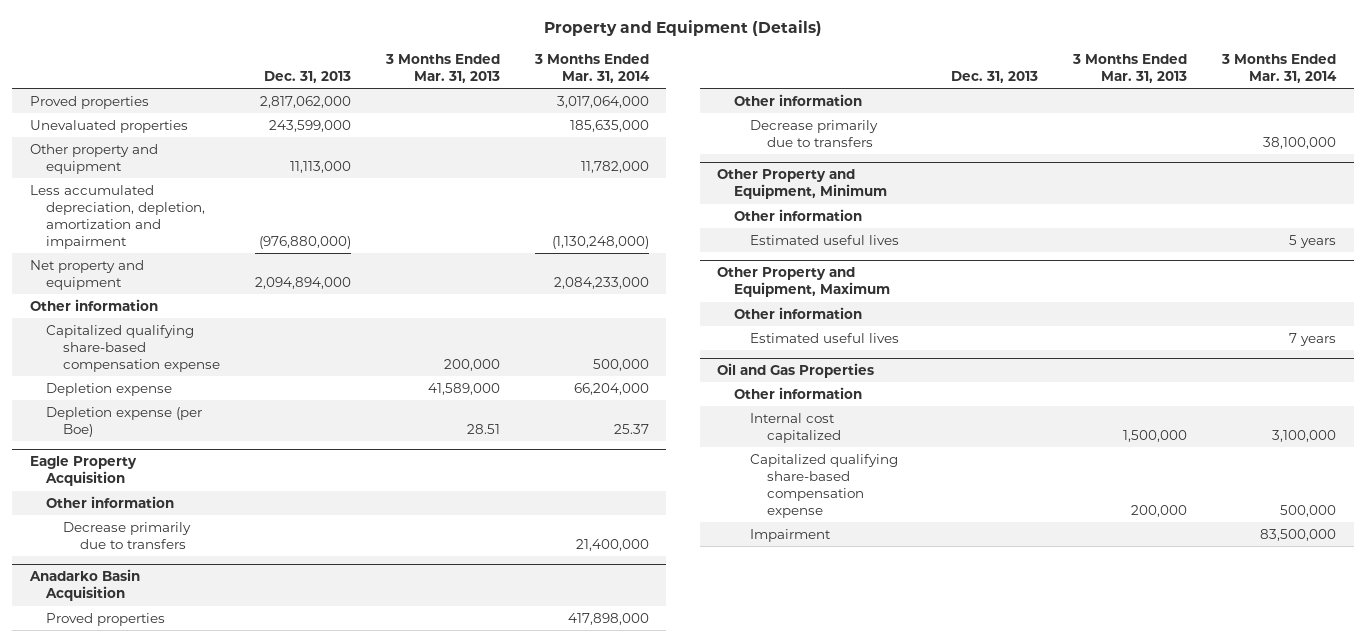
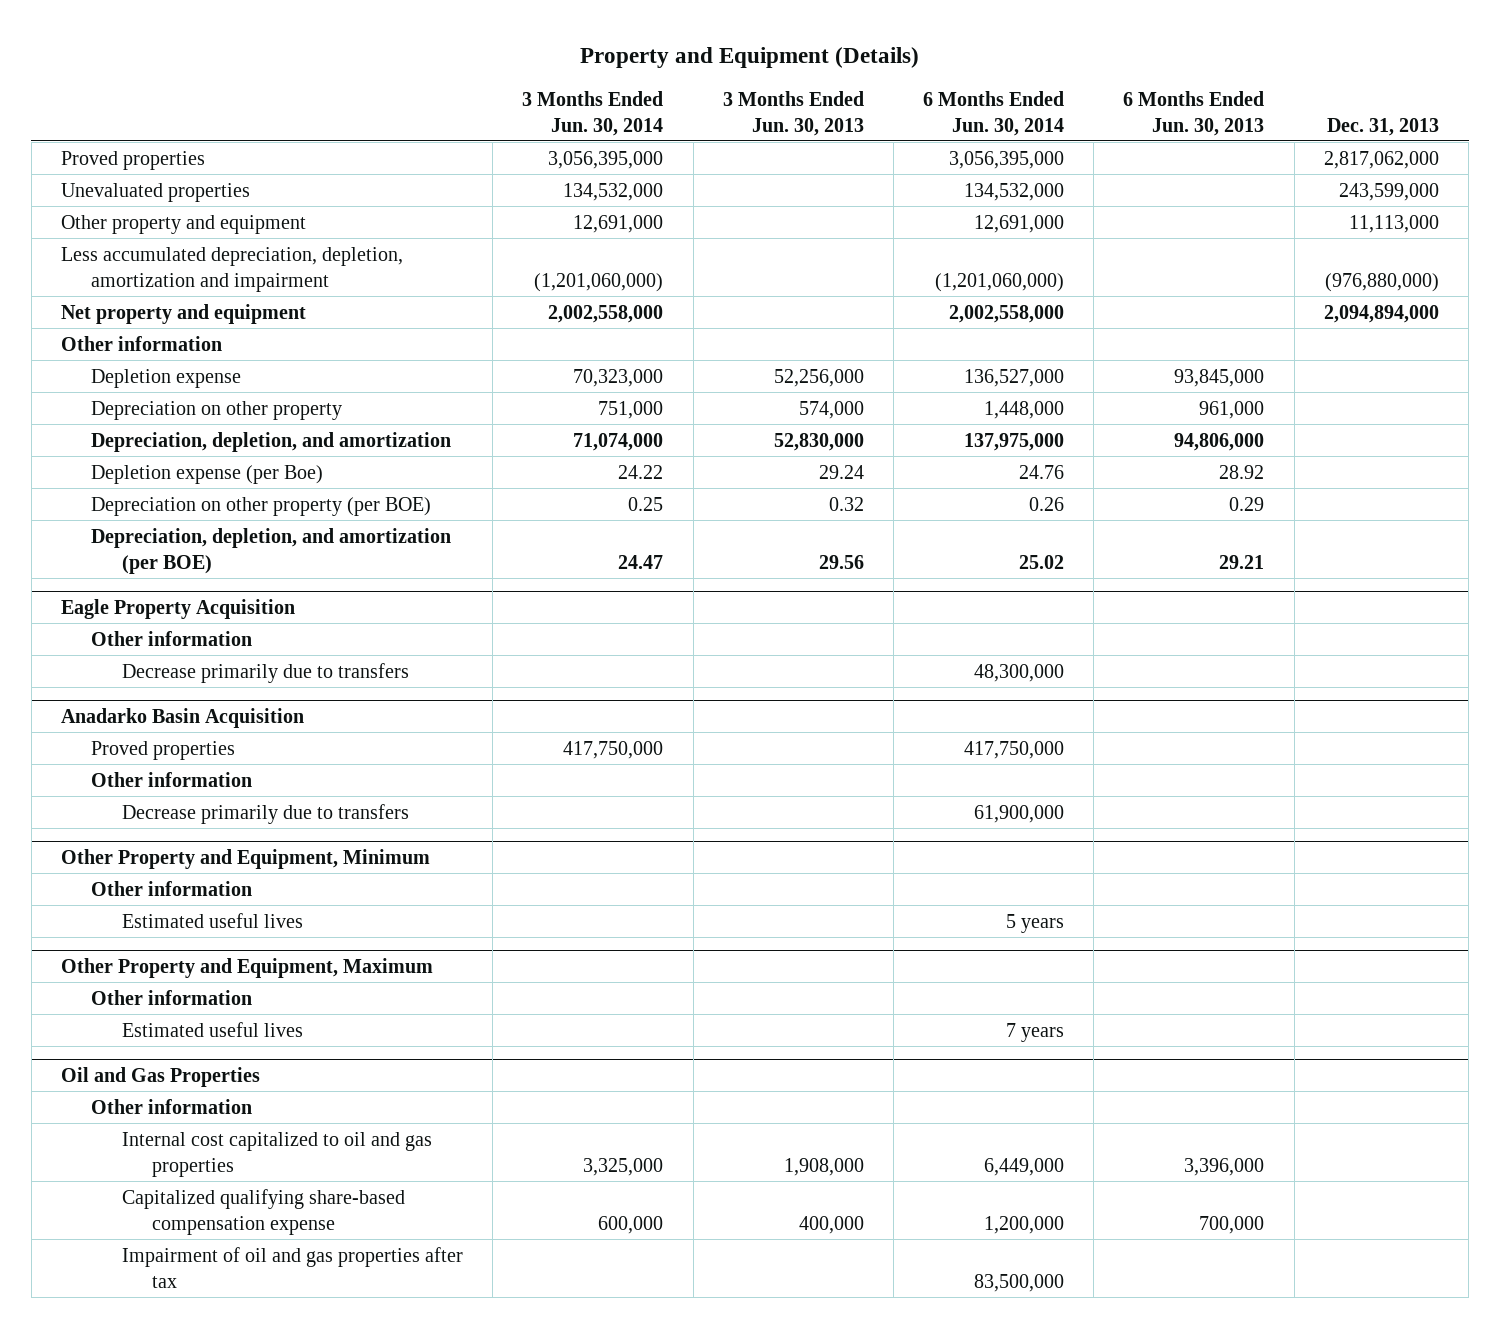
[384,53,500,83] 3 Months Ended Mar. 31, 2013 -> none
[533,53,650,83] 3 Months Ended Mar. 31, 2014 -> none
none -> [522,90,664,136] 3 Months Ended Jun. 30, 2014
none -> [722,90,864,136] 3 Months Ended Jun. 30, 2013
none -> [923,90,1065,136] 6 Months Ended Jun. 30, 2014
none -> [1123,90,1265,136] 6 Months Ended Jun. 30, 2013
[46,324,220,372] Capitalized qualifying share-based compensation expense -> none
none -> [91,400,343,420] Depreciation on other property
none -> [91,431,452,452] Depreciation, depletion, and amortization
none -> [91,496,432,516] Depreciation on other property (per BOE)
none -> [91,527,452,574] Depreciation, depletion, and amortization (per BOE)
[750,412,841,443] Internal cost capitalized -> [121,1131,432,1177] Internal cost capitalized to oil and gas properties
[750,528,832,542] Impairment -> none
none -> [121,1246,463,1288] Impairment of oil and gas properties after tax

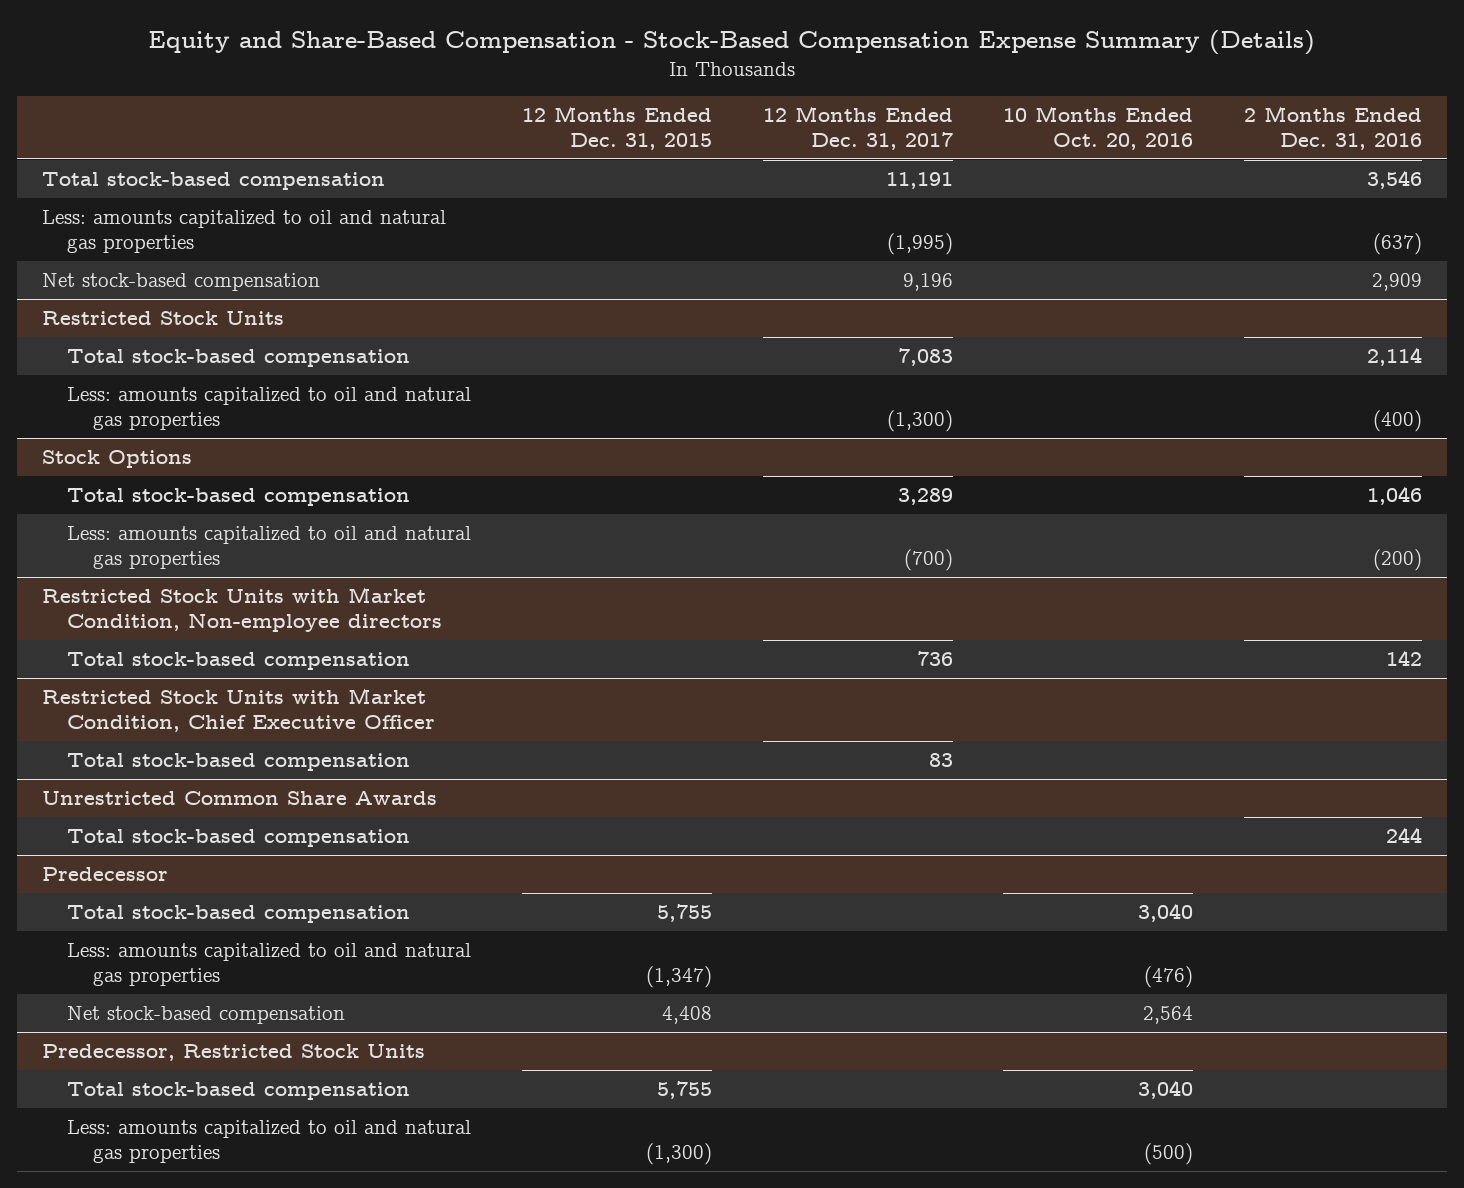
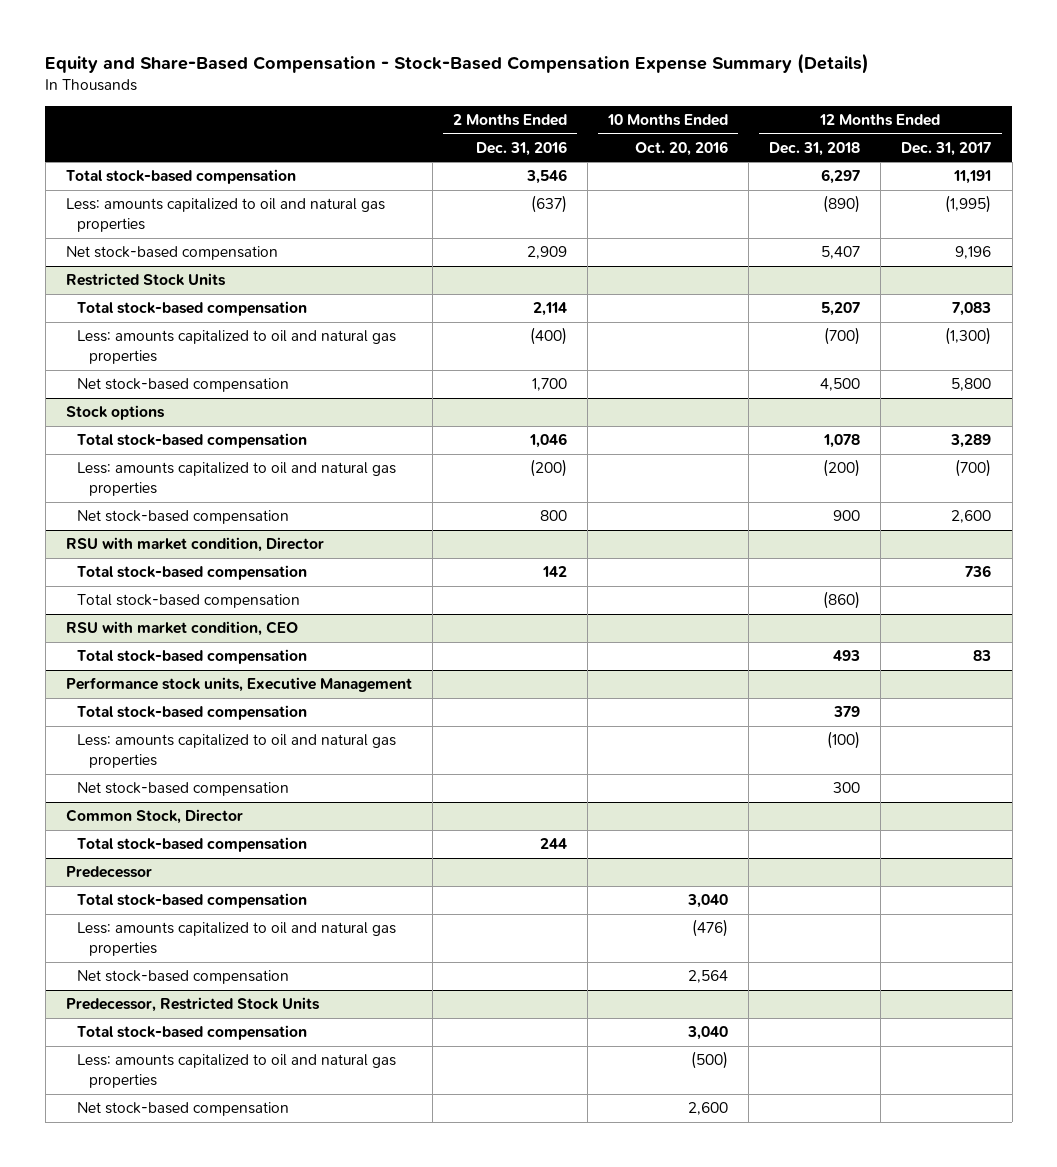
[522,106,713,150] 12 Months Ended Dec. 31, 2015 -> none
none -> [769,141,861,156] Dec. 31, 2018
none -> [77,378,290,393] Net stock-based compensation
[41,450,192,469] Stock Options -> [65,405,165,421] Stock options
none -> [77,510,290,525] Net stock-based compensation
[41,587,443,632] Restricted Stock Units with Market Condition, Non-employee directors -> [65,537,324,553] RSU with market condition, Director
none -> [77,594,301,609] Total stock-based compensation
[41,688,436,732] Restricted Stock Units with Market Condition, Chief Executive Officer -> [65,621,298,637] RSU with market condition, CEO
none -> [65,677,412,693] Performance stock units, Executive Management
none -> [77,705,308,721] Total stock-based compensation
none -> [77,734,397,768] Less: amounts capitalized to oil and natural gas properties
none -> [77,782,290,797] Net stock-based compensation
[41,791,437,806] Unrestricted Common Share Awards -> [65,809,243,825] Common Stock, Director
none -> [77,1102,290,1117] Net stock-based compensation

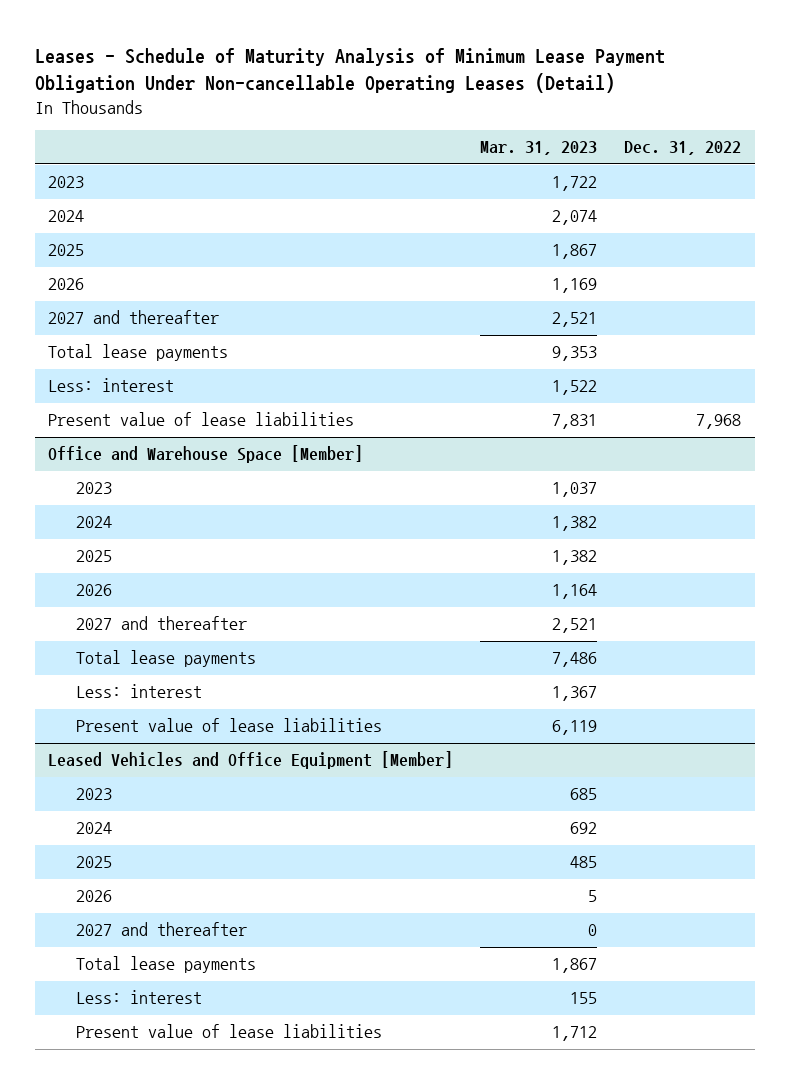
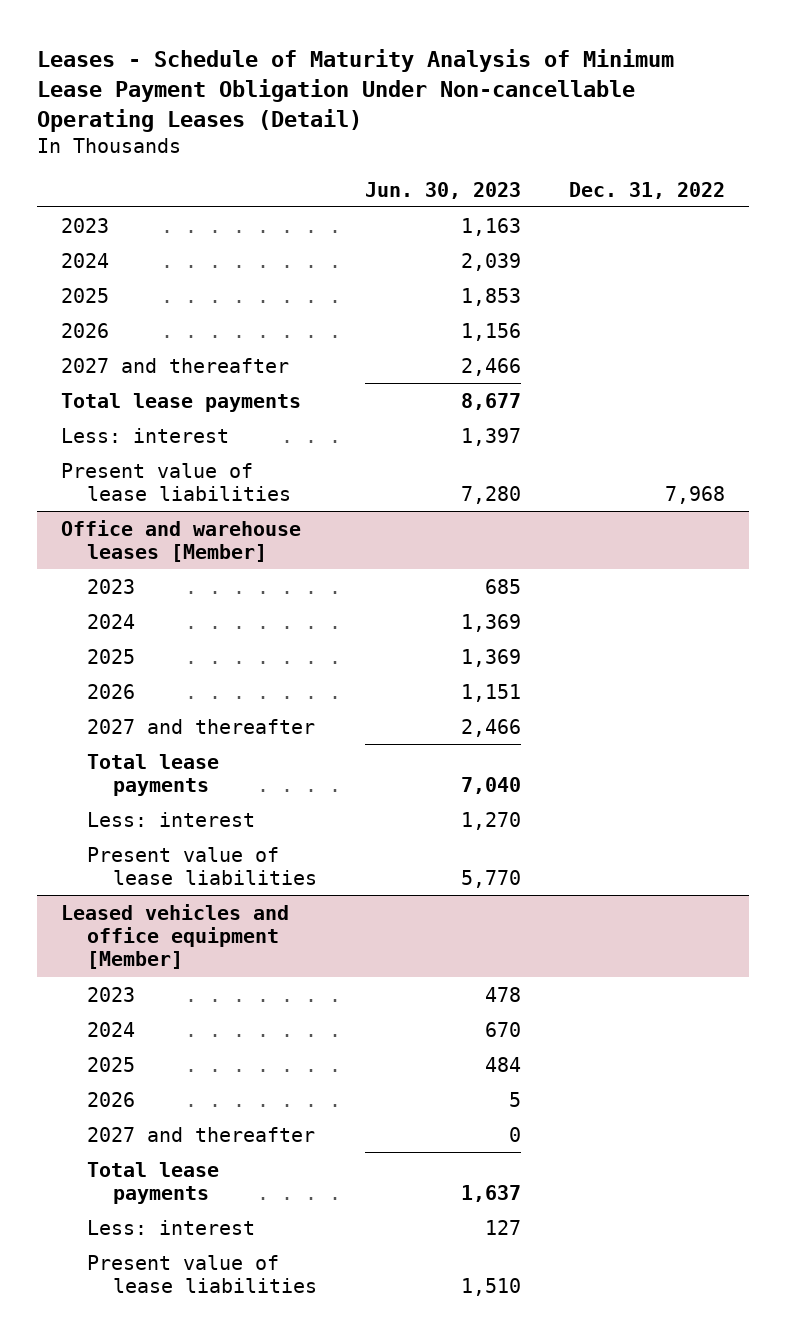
[480,141,598,156] Mar. 31, 2023 -> none
none -> [364,181,521,199] Jun. 30, 2023
[48,445,364,464] Office and Warehouse Space [Member] -> [61,519,302,562] Office and warehouse leases [Member]
[48,751,454,770] Leased Vehicles and Office Equipment [Member] -> [61,903,290,970] Leased vehicles and office equipment [Member]

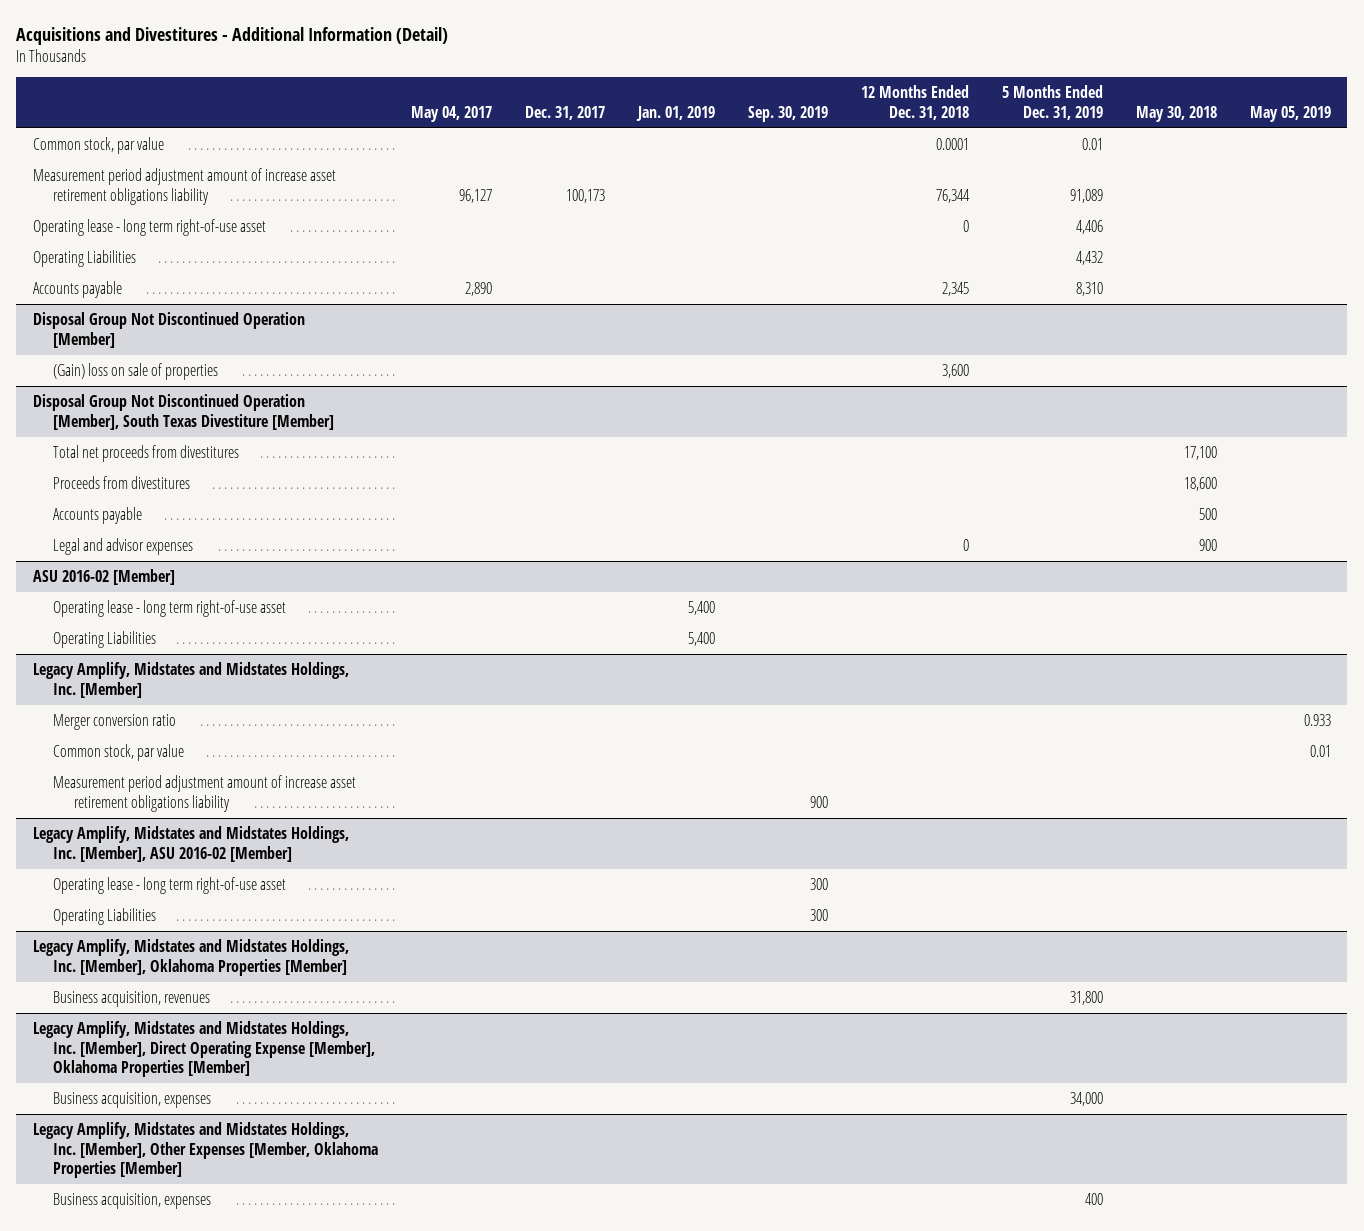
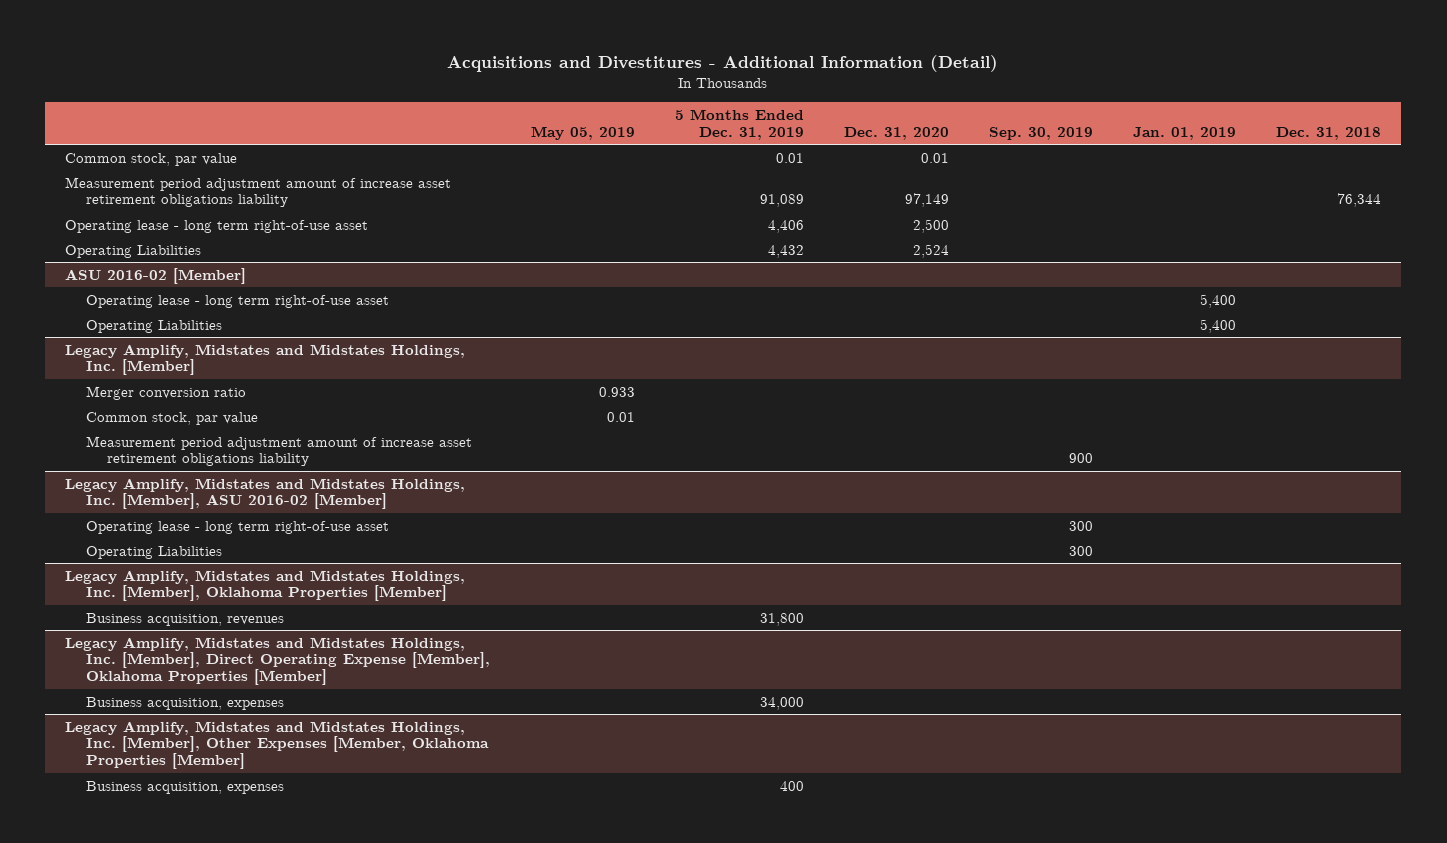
[411,105,493,122] May 04, 2017 -> none
[525,105,606,120] Dec. 31, 2017 -> none
[860,85,969,120] 12 Months Ended Dec. 31, 2018 -> none
[1135,105,1217,122] May 30, 2018 -> none
none -> [843,126,949,140] Dec. 31, 2020
none -> [1276,126,1382,140] Dec. 31, 2018
[32,281,122,299] Accounts payable -> none
[32,312,305,348] Disposal Group Not Discontinued Operation [Member] -> none
[53,363,219,381] (Gain) loss on sale of properties -> none
[32,394,335,430] Disposal Group Not Discontinued Operation [Member], South Texas Divestiture [Member] -> none
[53,445,240,463] Total net proceeds from divestitures -> none
[53,476,191,490] Proceeds from divestitures -> none
[53,507,143,525] Accounts payable -> none
[53,538,194,556] Legal and advisor expenses -> none

